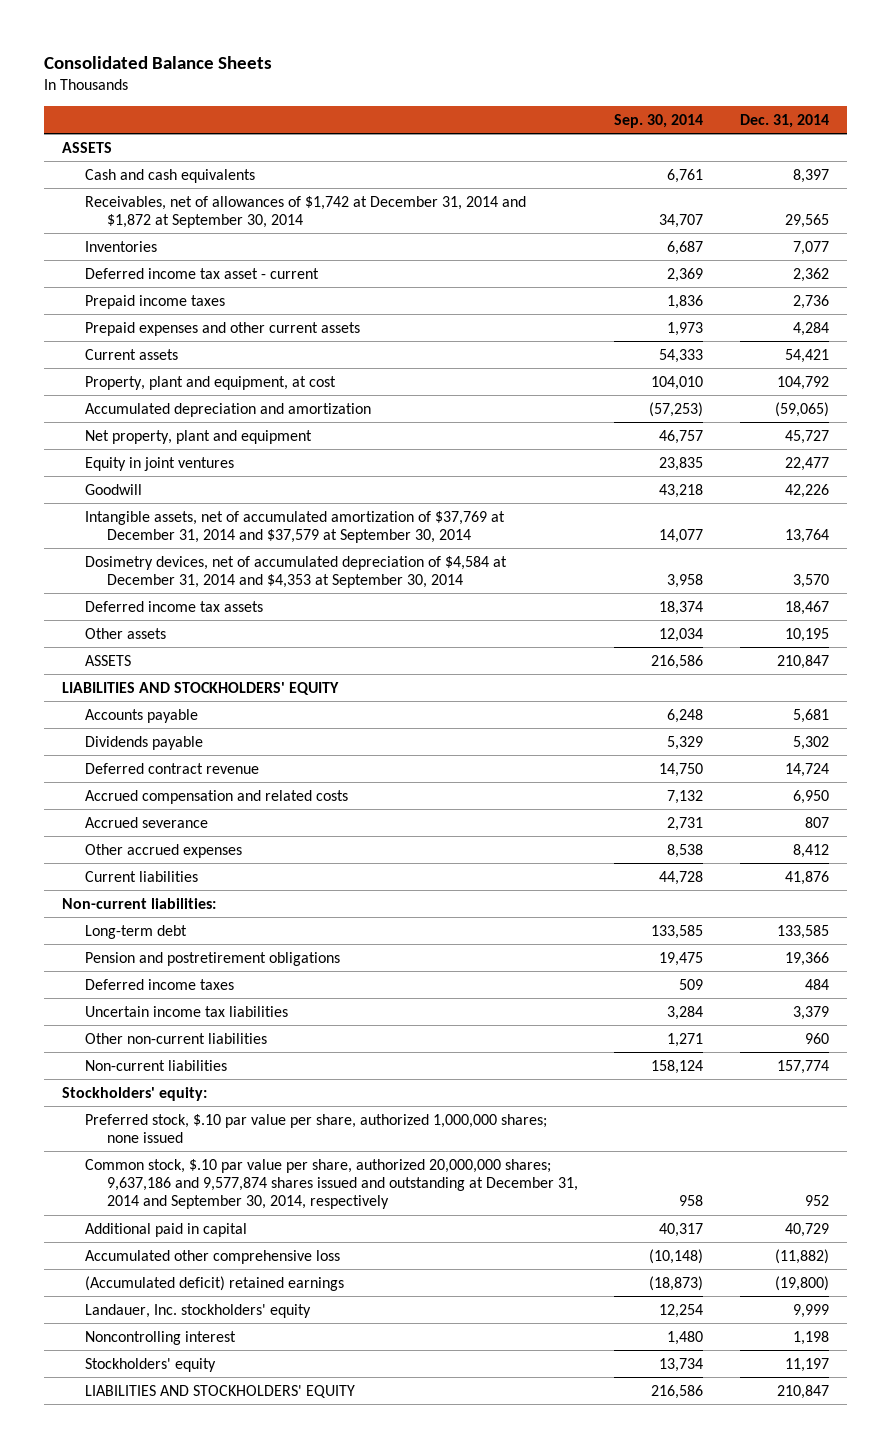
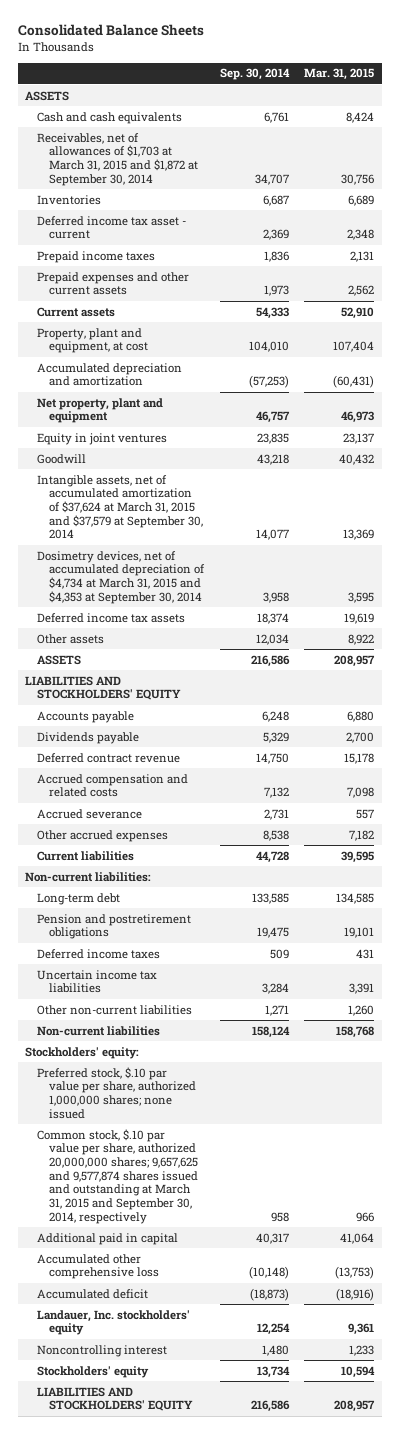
[739,114,829,129] Dec. 31, 2014 -> none
none -> [304,68,375,81] Mar. 31, 2015
[84,195,526,228] Receivables, net of allowances of $1,742 at December 31, 2014 and $1,872 at September 30, 2014 -> [37,132,199,186] Receivables, net of allowances of $1,703 at March 31, 2015 and $1,872 at September 30, 2014
[84,510,505,543] Intangible assets, net of accumulated amortization of $37,769 at December 31, 2014 and $37,579 at September 30, 2014 -> [37,474,204,540] Intangible assets, net of accumulated amortization of $37,624 at March 31, 2015 and $37,579 at September 30, 2014
[84,555,507,588] Dosimetry devices, net of accumulated depreciation of $4,584 at December 31, 2014 and $4,353 at September 30, 2014 -> [37,550,206,604] Dosimetry devices, net of accumulated depreciation of $4,734 at March 31, 2015 and $4,353 at September 30, 2014
[84,1158,578,1210] Common stock, $.10 par value per share, authorized 20,000,000 shares; 9,637,186 and 9,577,874 shares issued and outstanding at December 31, 2014 and September 30, 2014, respectively -> [37,1128,199,1224] Common stock, $.10 par value per share, authorized 20,000,000 shares; 9,657,625 and 9,577,874 shares issued and outstanding at March 31, 2015 and September 30, 2014, respectively
[84,1275,344,1291] (Accumulated deficit) retained earnings -> [37,1288,149,1299] Accumulated deficit

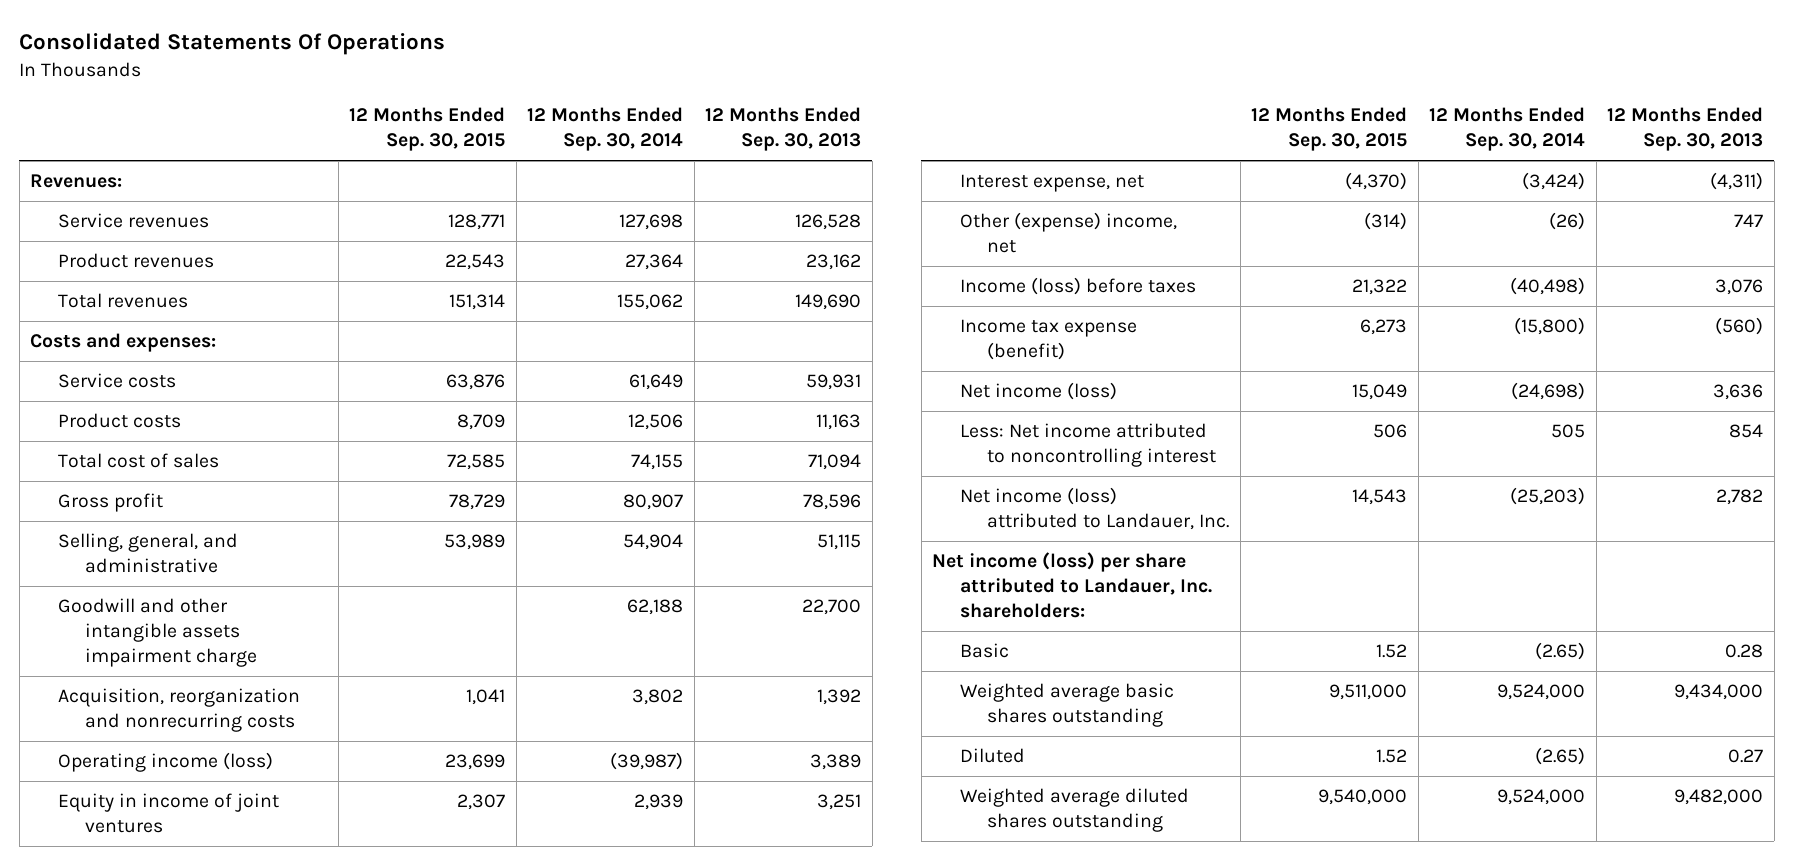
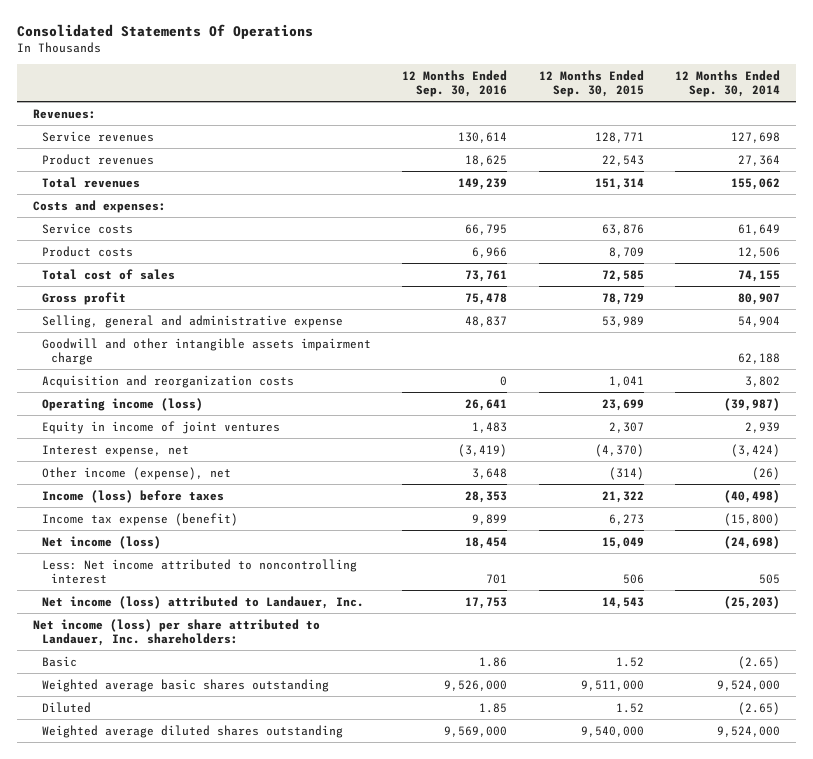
[705,107,862,152] 12 Months Ended Sep. 30, 2013 -> none
none -> [402,69,508,97] 12 Months Ended Sep. 30, 2016
[57,533,238,574] Selling, general, and administrative -> [41,314,343,328] Selling, general and administrative expense
[57,688,300,733] Acquisition, reorganization and nonrecurring costs -> [41,374,294,388] Acquisition and reorganization costs
[959,212,1177,254] Other (expense) income, net -> [41,466,231,480] Other income (expense), net

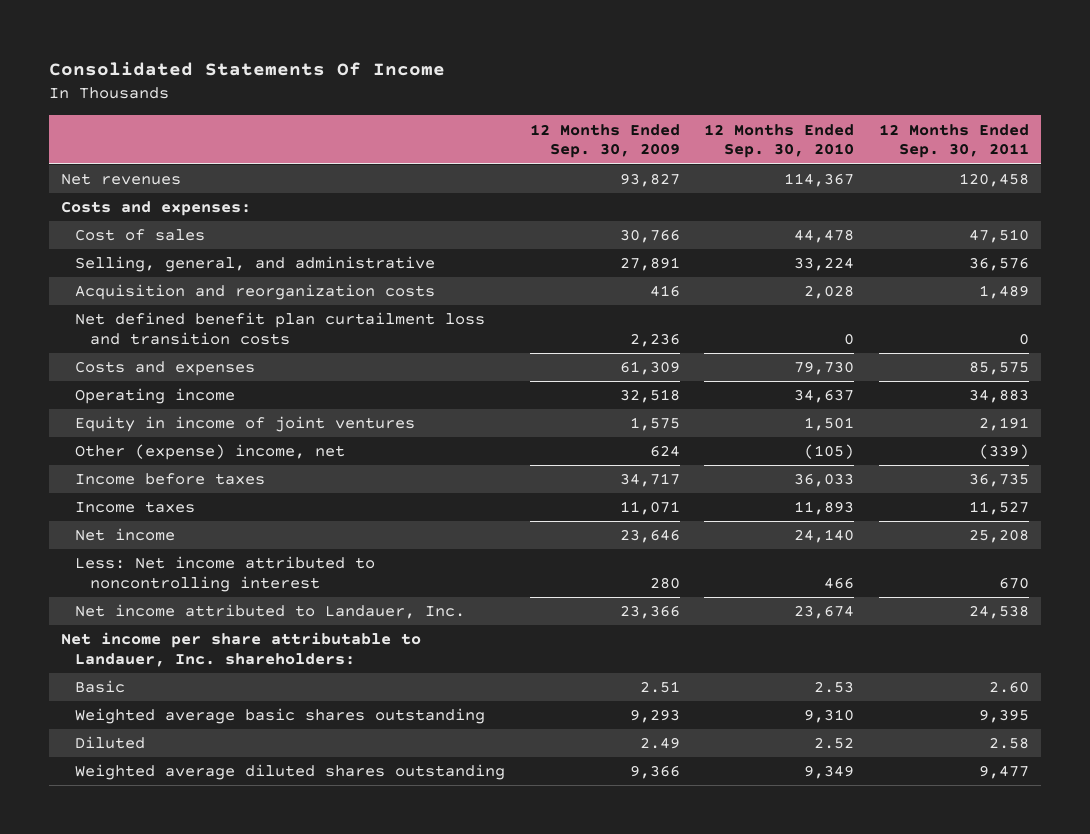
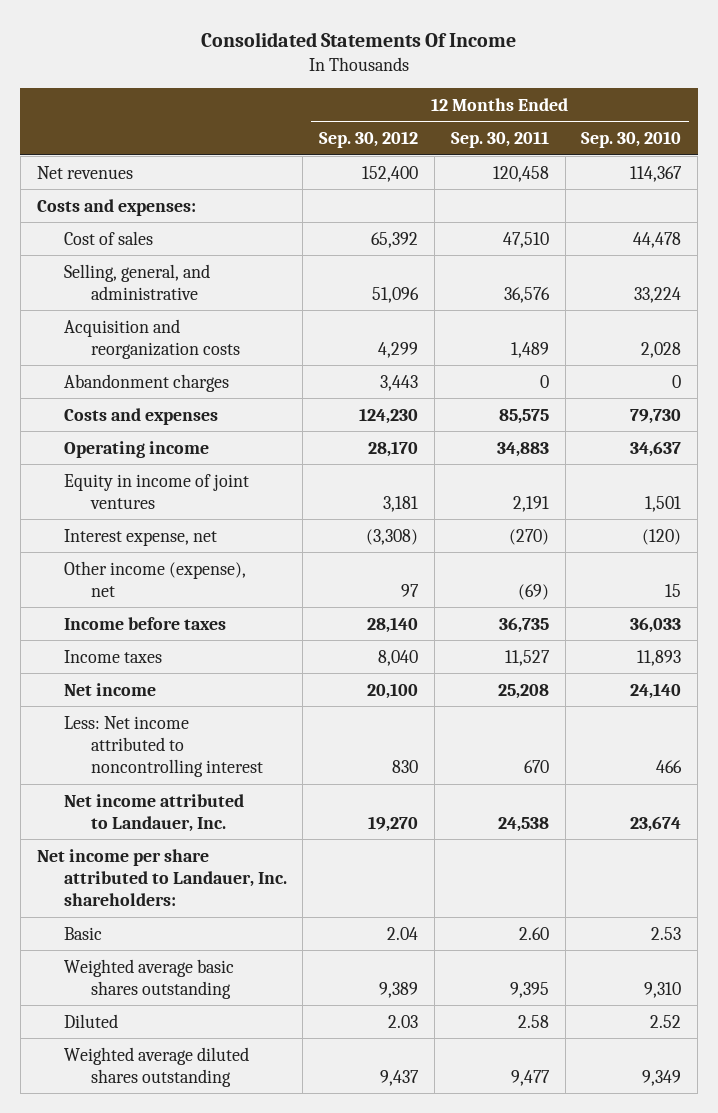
[529,123,680,159] 12 Months Ended Sep. 30, 2009 -> none
none -> [319,131,419,149] Sep. 30, 2012
[75,312,486,345] Net defined benefit plan curtailment loss and transition costs -> none
none -> [63,373,229,392] Abandonment charges
none -> [63,528,217,546] Interest expense, net
[75,444,346,461] Other (expense) income, net -> [63,560,246,597] Other income (expense), net
[804,444,855,460] (105) -> [665,583,682,597] 15
[978,444,1029,460] (339) -> [517,583,549,600] (69)
[61,632,422,667] Net income per share attributable to Landauer, Inc. shareholders: -> [36,848,287,907] Net income per share attributed to Landauer, Inc. shareholders:

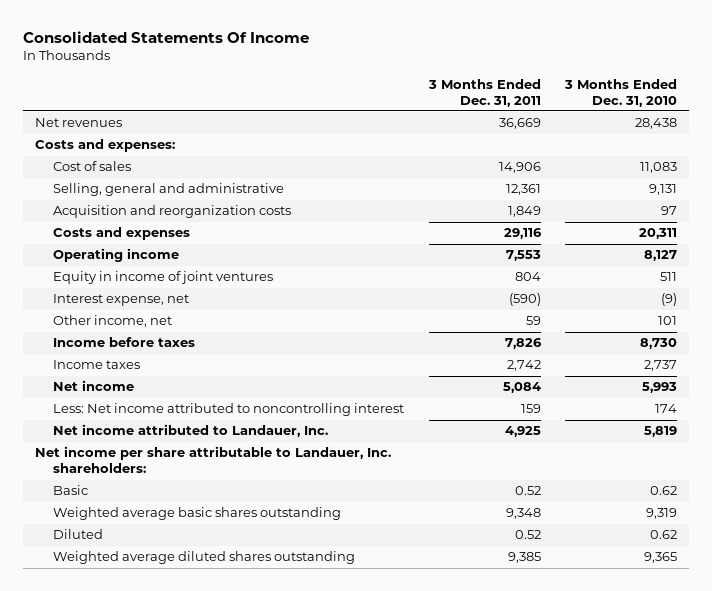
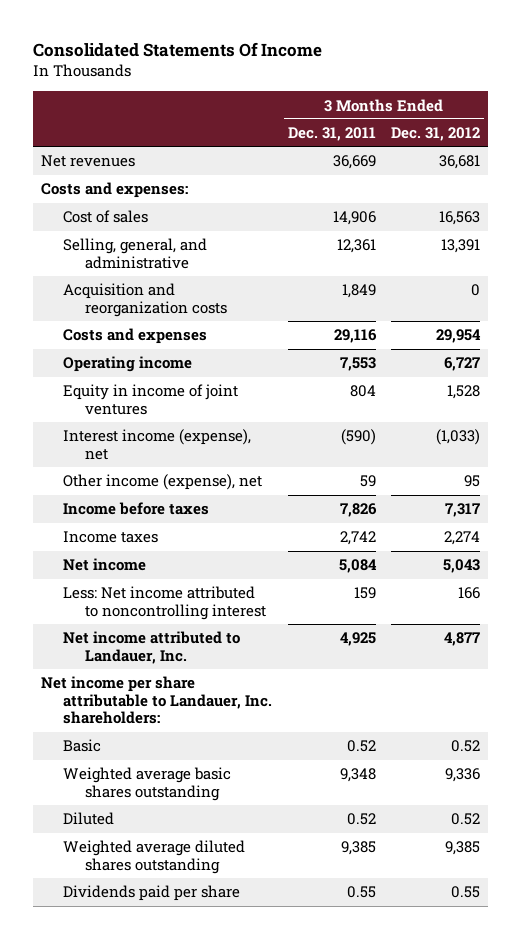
[564,78,678,107] 3 Months Ended Dec. 31, 2010 -> none
none -> [391,127,481,142] Dec. 31, 2012
[53,183,285,197] Selling, general and administrative -> [63,238,208,269] Selling, general, and administrative
[53,294,190,307] Interest expense, net -> [63,429,252,460] Interest income (expense), net
[53,315,173,328] Other income, net -> [63,474,263,491] Other income (expense), net
none -> [63,885,241,902] Dividends paid per share

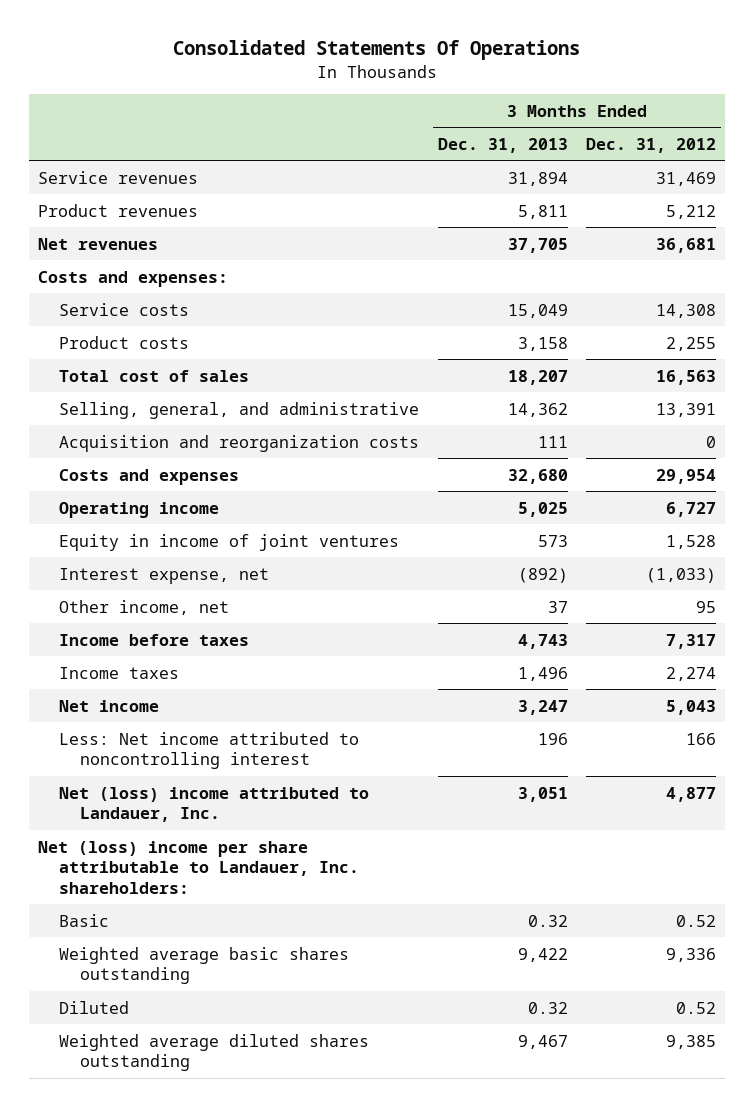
[33,42,323,58] Consolidated Statements Of Income -> [173,40,581,61] Consolidated Statements Of Operations
[287,127,376,142] Dec. 31, 2011 -> none
none -> [437,137,568,153] Dec. 31, 2013
none -> [38,170,199,184] Service revenues
none -> [38,203,199,217] Product revenues
none -> [59,302,190,316] Service costs
none -> [59,335,190,349] Product costs
[63,210,149,224] Cost of sales -> [59,369,250,382] Total cost of sales
[63,429,252,460] Interest income (expense), net -> [59,567,270,584] Interest expense, net
[63,474,263,491] Other income (expense), net -> [59,599,230,615] Other income, net
[63,631,241,664] Net income attributed to Landauer, Inc. -> [59,786,370,823] Net (loss) income attributed to Landauer, Inc.
[41,676,273,725] Net income per share attributable to Landauer, Inc. shareholders: -> [38,840,360,894] Net (loss) income per share attributable to Landauer, Inc. shareholders:
[63,885,241,902] Dividends paid per share -> none

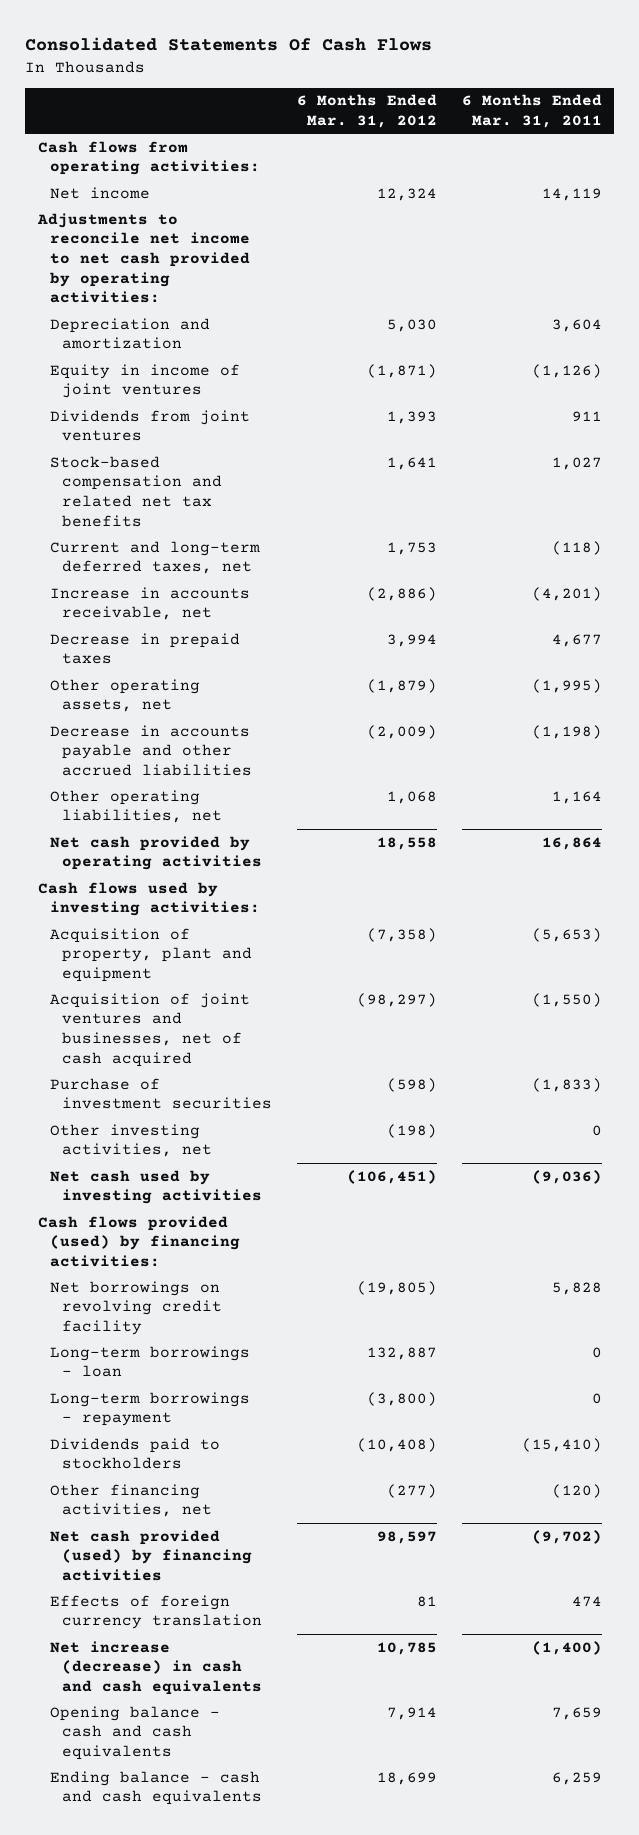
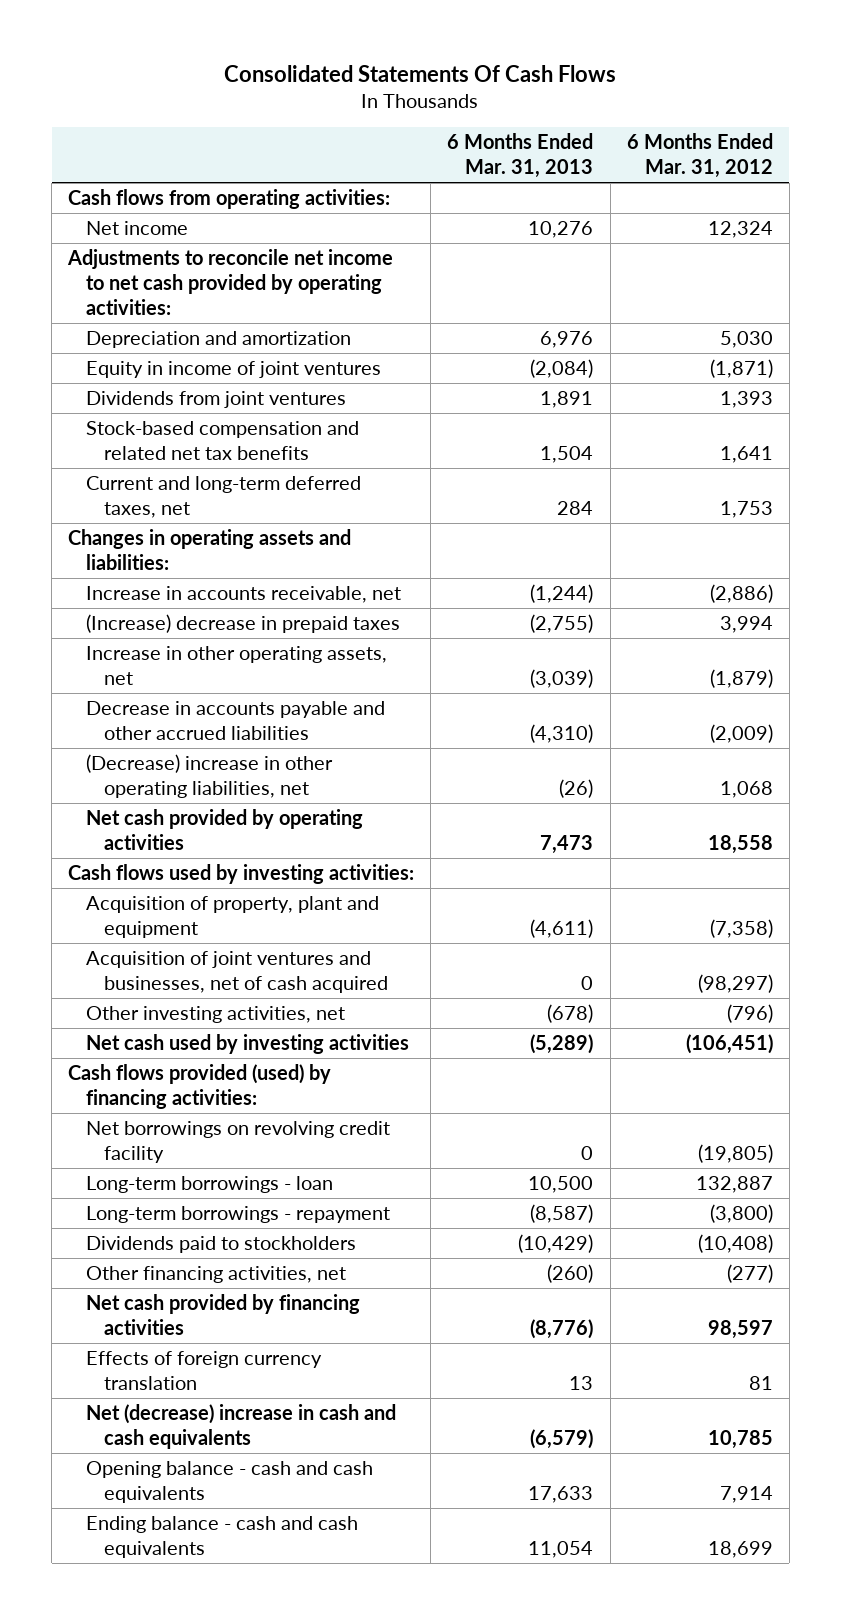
[461,94,602,129] 6 Months Ended Mar. 31, 2011 -> none
none -> [447,133,594,178] 6 Months Ended Mar. 31, 2013
none -> [68,529,352,570] Changes in operating assets and liabilities:
[49,632,240,665] Decrease in prepaid taxes -> [86,614,401,634] (Increase) decrease in prepaid taxes
[49,678,200,713] Other operating assets, net -> [86,646,388,685] Increase in other operating assets, net
[49,789,222,824] Other operating liabilities, net -> [86,754,334,798] (Decrease) increase in other operating liabilities, net
[49,1077,272,1110] Purchase of investment securities -> none
[386,1123,437,1138] (198) -> [726,1004,773,1024] (796)
[49,1529,252,1581] Net cash provided (used) by financing activities -> [86,1294,361,1335] Net cash provided by financing activities
[49,1640,262,1695] Net increase (decrease) in cash and cash equivalents -> [86,1404,397,1449] Net (decrease) increase in cash and cash equivalents

